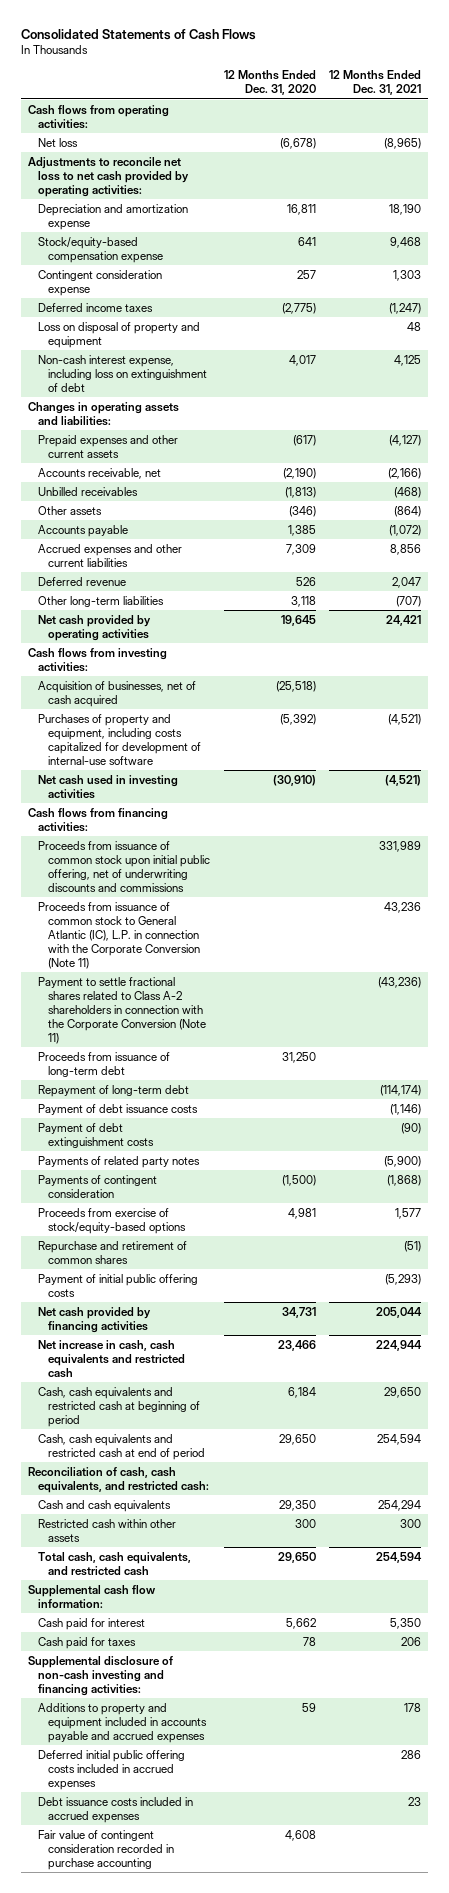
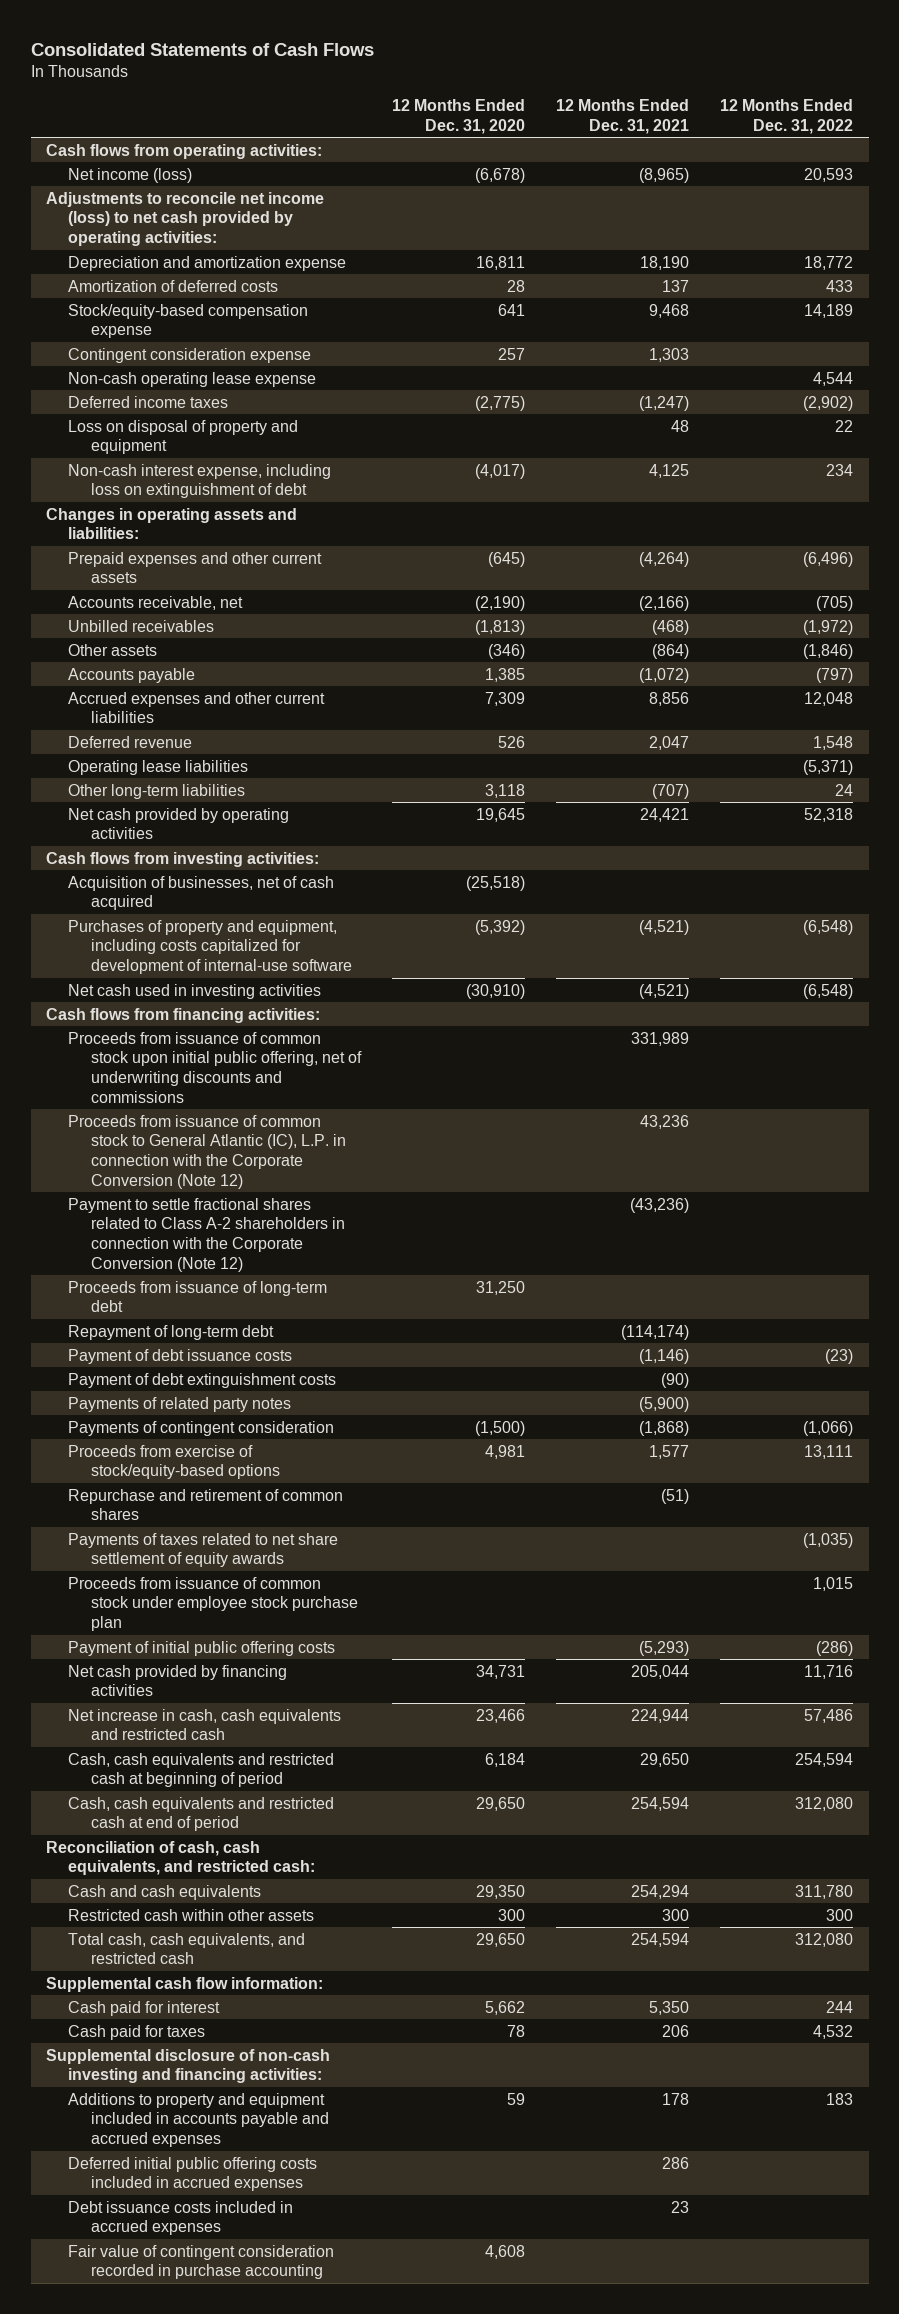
none -> [720,98,854,134] 12 Months Ended Dec. 31, 2022
[37,137,78,147] Net loss -> [68,167,193,183] Net income (loss)
[27,156,189,197] Adjustments to reconcile net loss to net cash provided by operating activities: -> [46,191,325,247] Adjustments to reconcile net income (loss) to net cash provided by operating activities:
none -> [68,279,279,292] Amortization of deferred costs
none -> [68,371,317,387] Non-cash operating lease expense
[288,354,316,366] 4,017 -> [474,463,525,479] (4,017)
[292,434,316,446] (617) -> [487,551,525,567] (645)
[389,434,422,446] (4,127) -> [638,551,689,567] (4,264)
none -> [68,759,249,775] Operating lease liabilities
[37,901,200,970] Proceeds from issuance of common stock to General Atlantic (IC), L.P. in connection with the Corporate Conversion (Note 11) -> [68,1114,346,1189] Proceeds from issuance of common stock to General Atlantic (IC), L.P. in connection with the Corporate Conversion (Note 12)
[37,976,206,1045] Payment to settle fractional shares related to Class A-2 shareholders in connection with the Corporate Conversion (Note 11) -> [68,1197,345,1272] Payment to settle fractional shares related to Class A-2 shareholders in connection with the Corporate Conversion (Note 12)
none -> [68,1532,339,1568] Payments of taxes related to net share settlement of equity awards
none -> [68,1576,358,1632] Proceeds from issuance of common stock under employee stock purchase plan

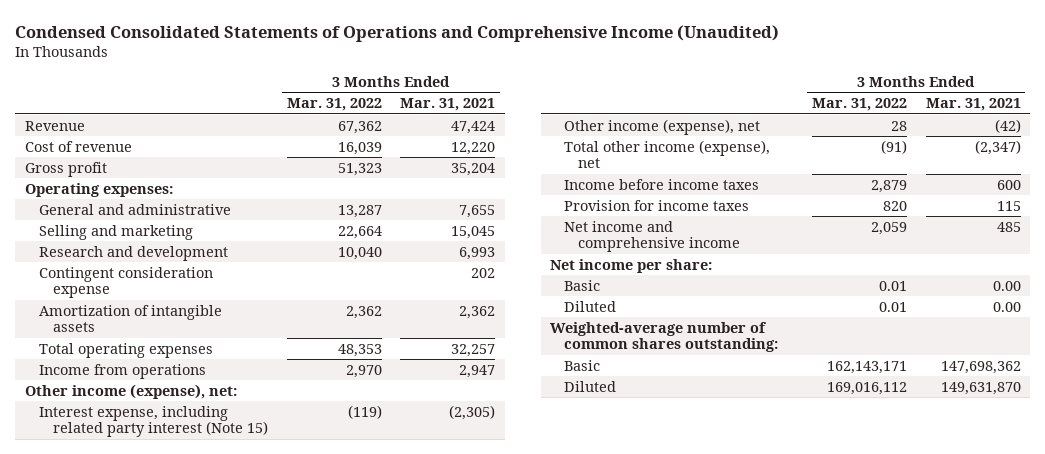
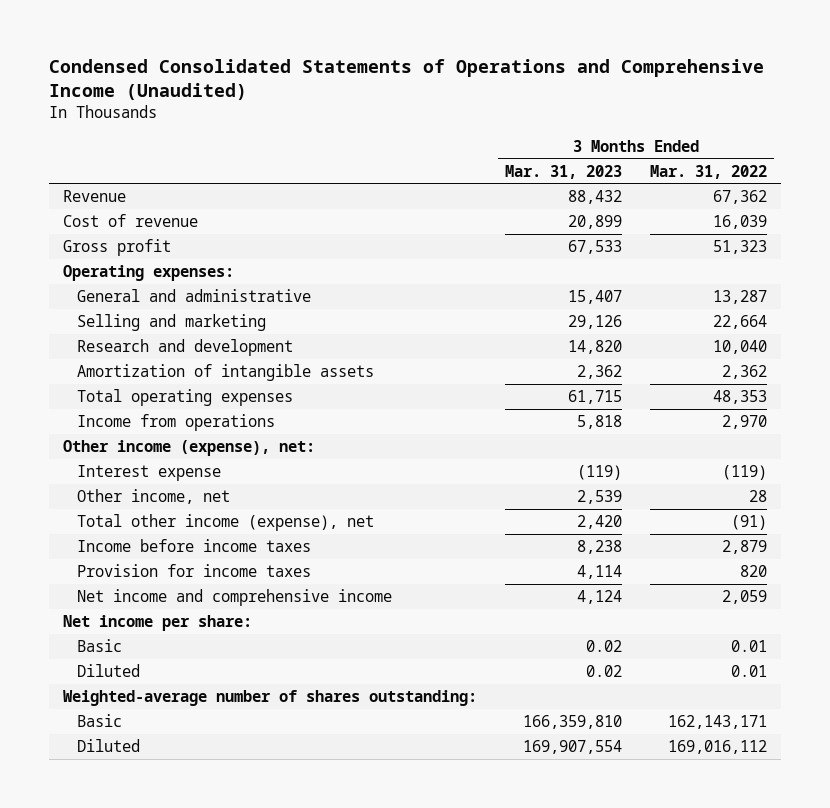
[400,98,496,112] Mar. 31, 2021 -> none
none -> [504,164,622,179] Mar. 31, 2023
[38,266,213,299] Contingent consideration expense -> none
[38,405,268,438] Interest expense, including related party interest (Note 15) -> [76,465,221,482] Interest expense
[564,118,761,135] Other income (expense), net -> [76,489,230,505] Other income, net
[549,321,779,353] Weighted-average number of common shares outstanding: -> [62,690,477,707] Weighted-average number of shares outstanding:

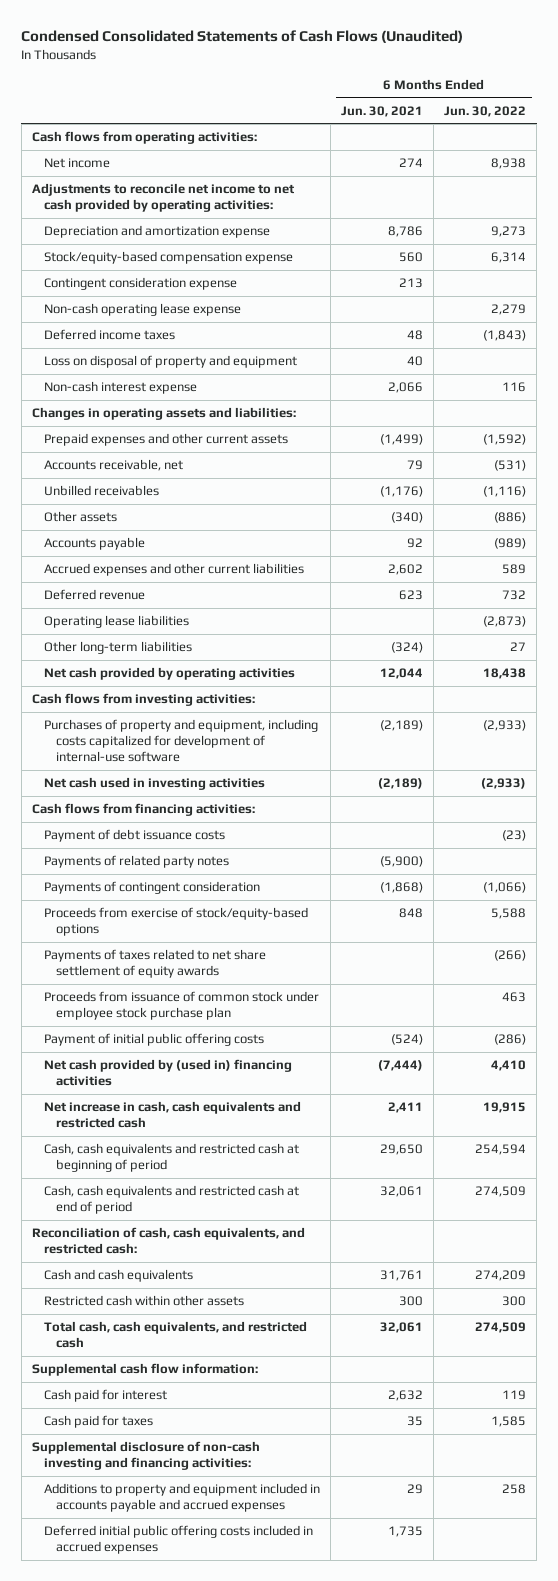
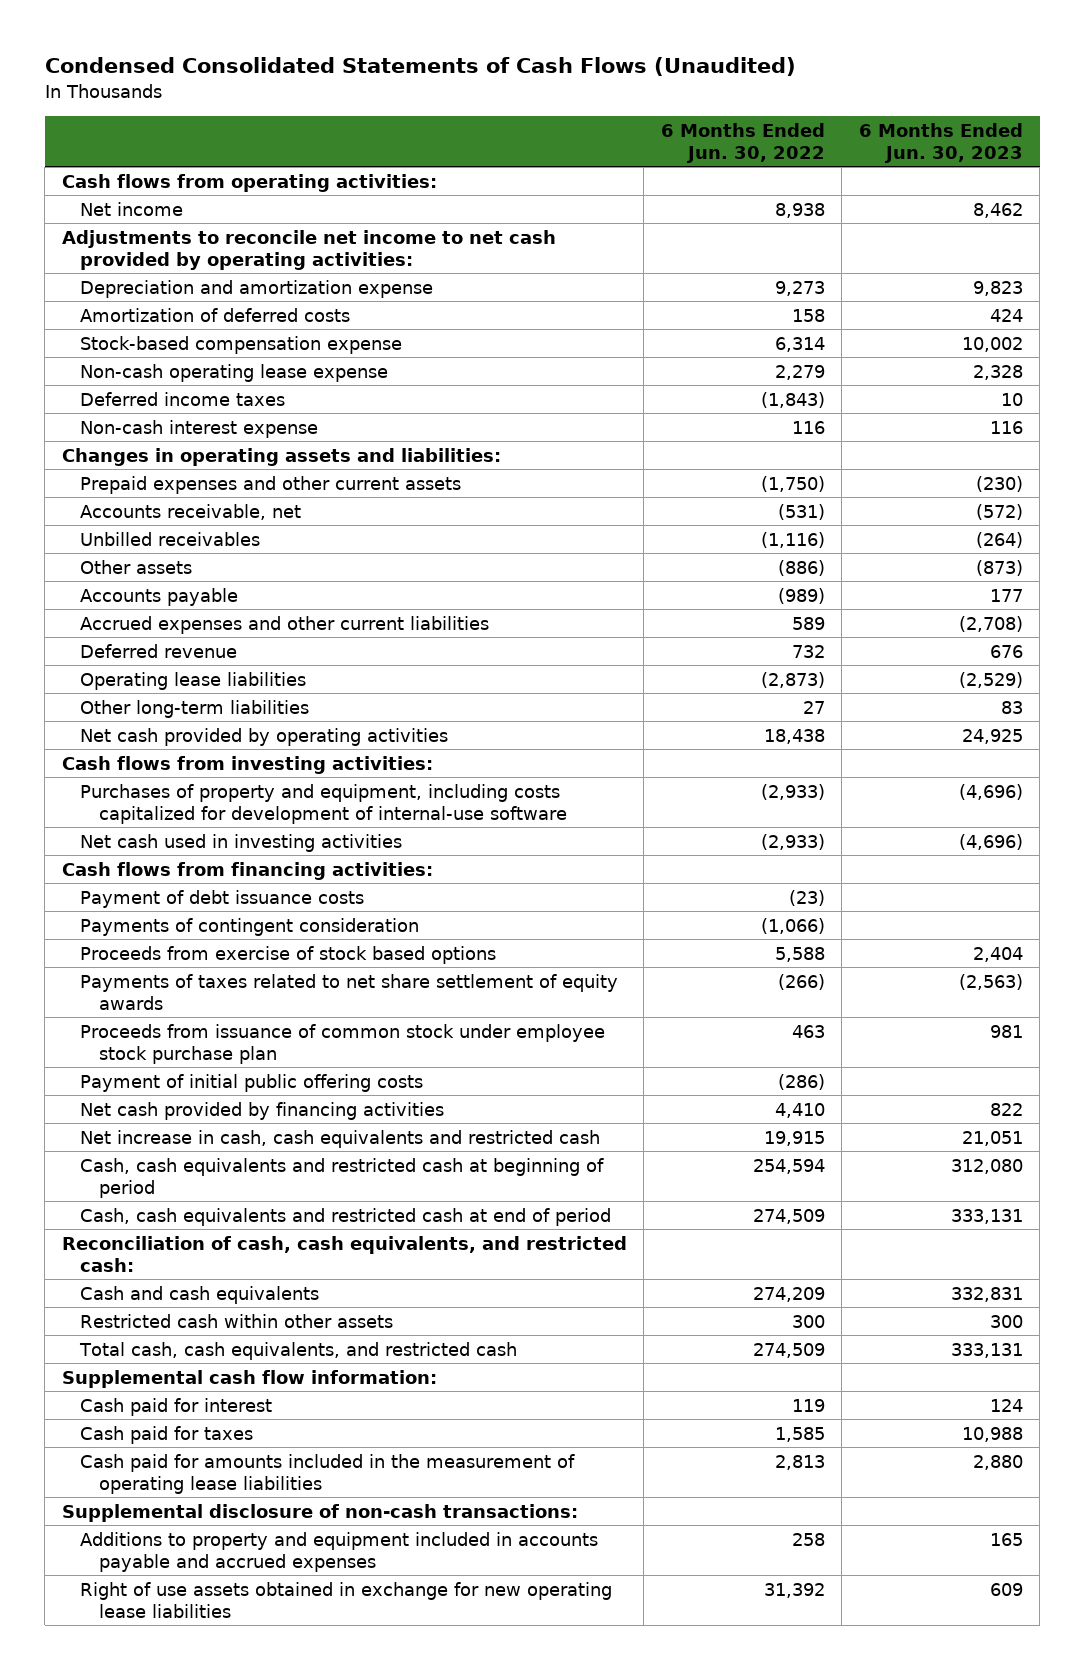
[341,105,424,117] Jun. 30, 2021 -> none
none -> [858,122,1023,163] 6 Months Ended Jun. 30, 2023
[43,277,237,291] Contingent consideration expense -> none
none -> [80,307,351,322] Amortization of deferred costs
[43,251,293,265] Stock/equity-based compensation expense -> [80,335,403,354] Stock-based compensation expense
[43,355,297,369] Loss on disposal of property and equipment -> none
[483,434,527,446] (1,592) -> [760,475,825,492] (1,750)
[43,855,229,869] Payments of related party notes -> none
[43,907,308,937] Proceeds from exercise of stock/equity-based options -> [80,945,497,964] Proceeds from exercise of stock based options
[43,1059,292,1087] Net cash provided by (used in) financing activities -> [80,1101,445,1120] Net cash provided by financing activities
none -> [80,1453,576,1494] Cash paid for amounts included in the measurement of operating lease liabilities
[32,1441,261,1471] Supplemental disclosure of non-cash investing and financing activities: -> [61,1503,578,1522] Supplemental disclosure of non-cash transactions:
[43,1525,313,1555] Deferred initial public offering costs included in accrued expenses -> none
none -> [80,1581,613,1618] Right of use assets obtained in exchange for new operating lease liabilities

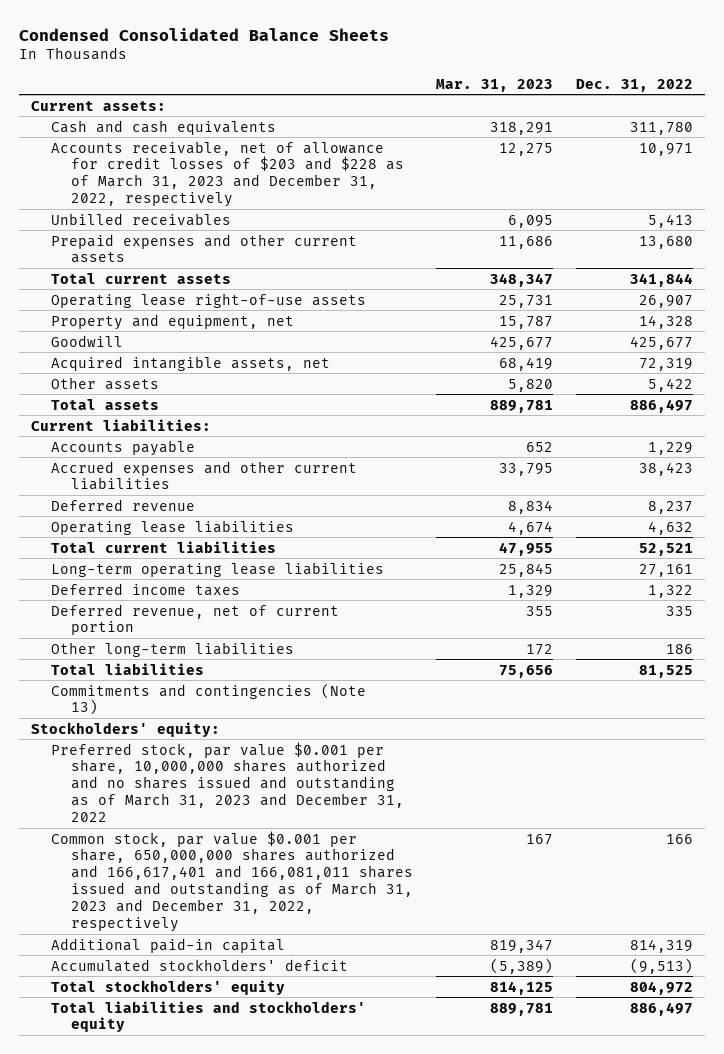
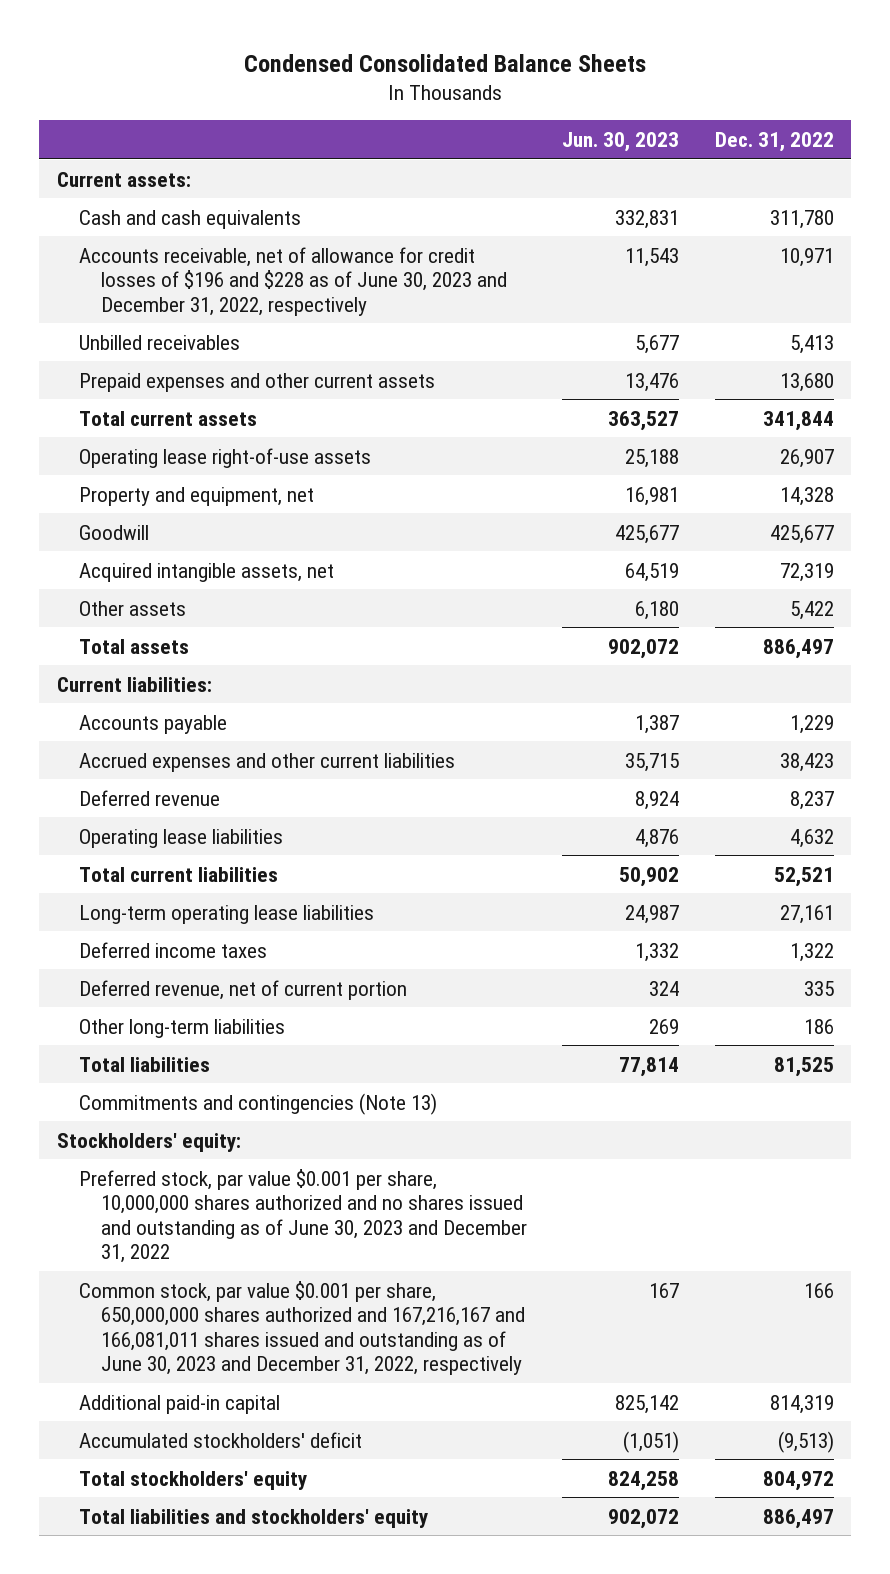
[436,78,554,92] Mar. 31, 2023 -> none
none -> [562,131,680,152] Jun. 30, 2023
[50,140,405,208] Accounts receivable, net of allowance for credit losses of $203 and $228 as of March 31, 2023 and December 31, 2022, respectively -> [79,246,508,316] Accounts receivable, net of allowance for credit losses of $196 and $228 as of June 30, 2023 and December 31, 2022, respectively
[50,741,405,823] Preferred stock, par value $0.001 per share, 10,000,000 shares authorized and no shares issued and outstanding as of March 31, 2023 and December 31, 2022 -> [79,1168,528,1264] Preferred stock, par value $0.001 per share, 10,000,000 shares authorized and no shares issued and outstanding as of June 30, 2023 and December 31, 2022
[50,830,414,933] Common stock, par value $0.001 per share, 650,000,000 shares authorized and 166,617,401 and 166,081,011 shares issued and outstanding as of March 31, 2023 and December 31, 2022, respectively -> [79,1280,526,1376] Common stock, par value $0.001 per share, 650,000,000 shares authorized and 167,216,167 and 166,081,011 shares issued and outstanding as of June 30, 2023 and December 31, 2022, respectively

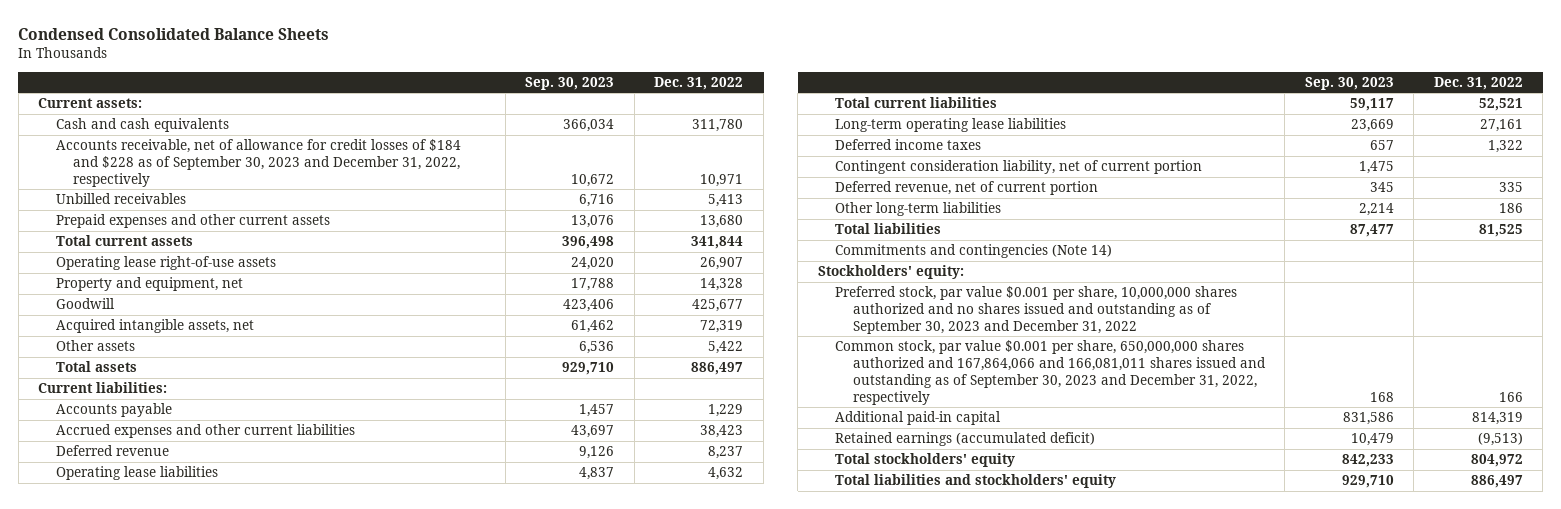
[562,131,680,152] Jun. 30, 2023 -> none
none -> [525,76,615,90] Sep. 30, 2023
[79,246,508,316] Accounts receivable, net of allowance for credit losses of $196 and $228 as of June 30, 2023 and December 31, 2022, respectively -> [55,139,461,187] Accounts receivable, net of allowance for credit losses of $184 and $228 as of September 30, 2023 and December 31, 2022, respectively
none -> [835,160,1203,175] Contingent consideration liability, net of current portion
[79,1092,438,1115] Commitments and contingencies (Note 13) -> [835,244,1113,259] Commitments and contingencies (Note 14)
[79,1168,528,1264] Preferred stock, par value $0.001 per share, 10,000,000 shares authorized and no shares issued and outstanding as of June 30, 2023 and December 31, 2022 -> [835,286,1238,334] Preferred stock, par value $0.001 per share, 10,000,000 shares authorized and no shares issued and outstanding as of September 30, 2023 and December 31, 2022
[79,1280,526,1376] Common stock, par value $0.001 per share, 650,000,000 shares authorized and 167,216,167 and 166,081,011 shares issued and outstanding as of June 30, 2023 and December 31, 2022, respectively -> [835,340,1266,405] Common stock, par value $0.001 per share, 650,000,000 shares authorized and 167,864,066 and 166,081,011 shares issued and outstanding as of September 30, 2023 and December 31, 2022, respectively
[79,1431,363,1448] Accumulated stockholders' deficit -> [835,432,1096,447] Retained earnings (accumulated deficit)

